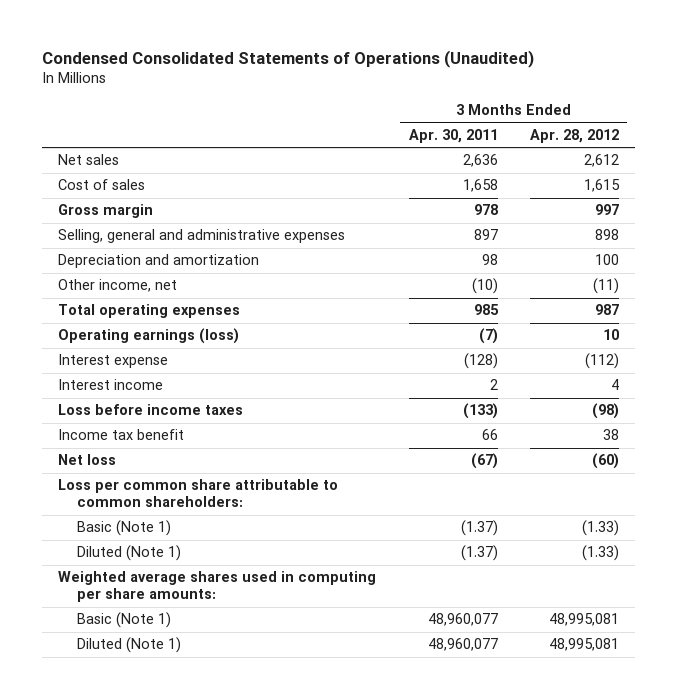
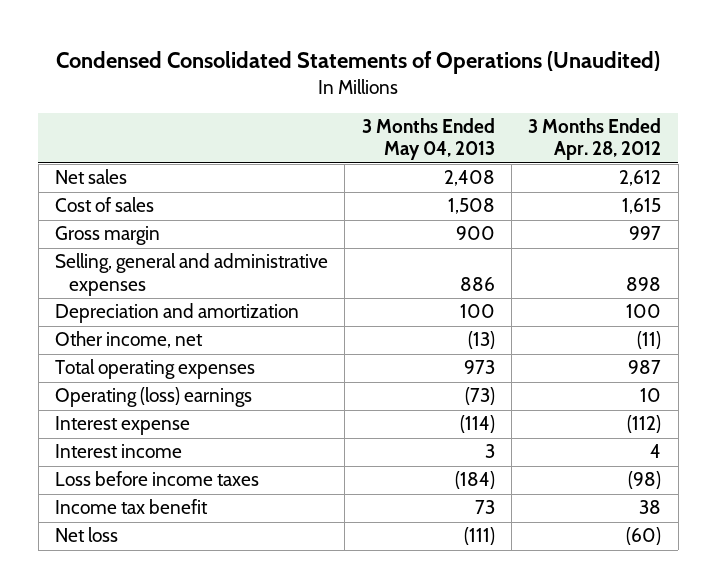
[408,128,498,143] Apr. 30, 2011 -> none
none -> [361,118,495,161] 3 Months Ended May 04, 2013
[58,328,240,345] Operating earnings (loss) -> [55,387,253,408] Operating (loss) earnings
[58,479,339,508] Loss per common share attributable to common shareholders: -> none
[77,520,172,537] Basic (Note 1) -> none
[77,545,182,562] Diluted (Note 1) -> none
[58,571,377,603] Weighted average shares used in computing per share amounts: -> none
[77,612,172,629] Basic (Note 1) -> none
[77,637,182,654] Diluted (Note 1) -> none

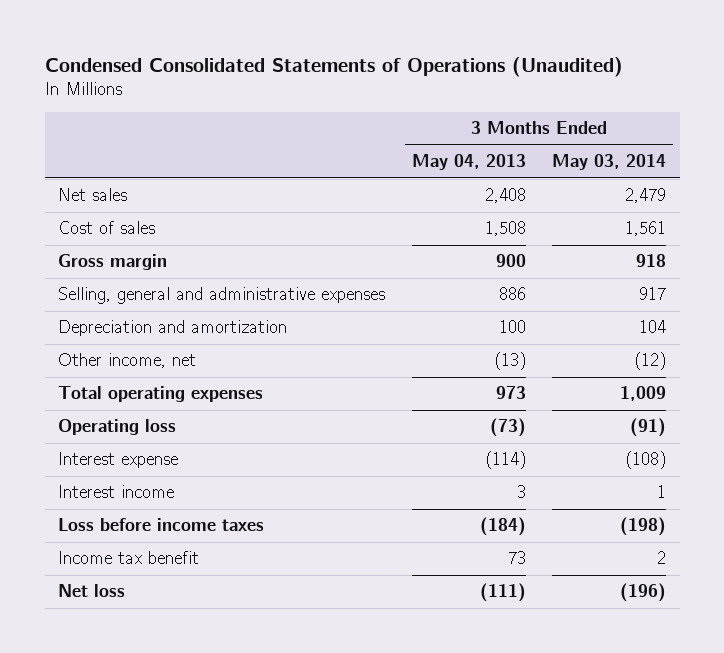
[528,118,662,161] 3 Months Ended Apr. 28, 2012 -> none
none -> [552,154,667,171] May 03, 2014
[55,387,253,408] Operating (loss) earnings -> [58,419,177,436] Operating loss

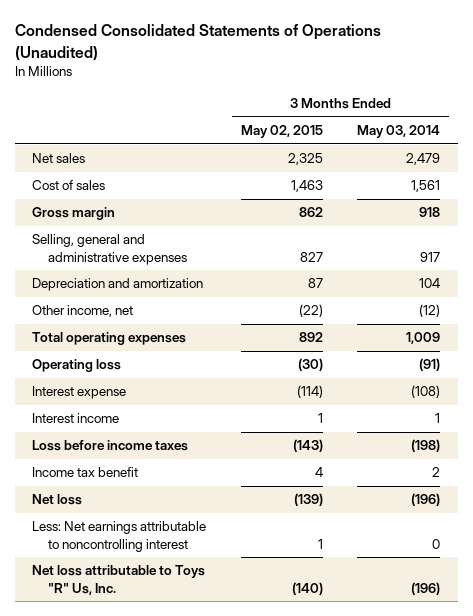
[411,154,526,171] May 04, 2013 -> none
none -> [240,125,323,139] May 02, 2015
none -> [32,521,207,552] Less: Net earnings attributable to noncontrolling interest
none -> [32,565,206,595] Net loss attributable to Toys "R" Us, Inc.

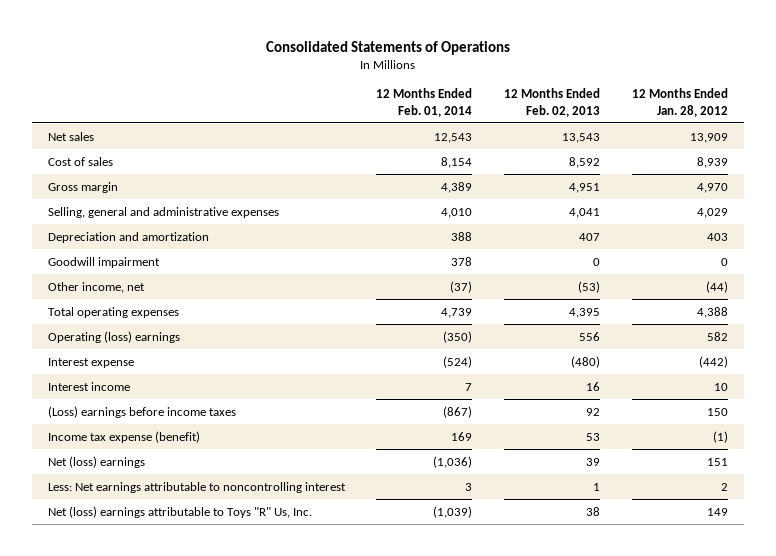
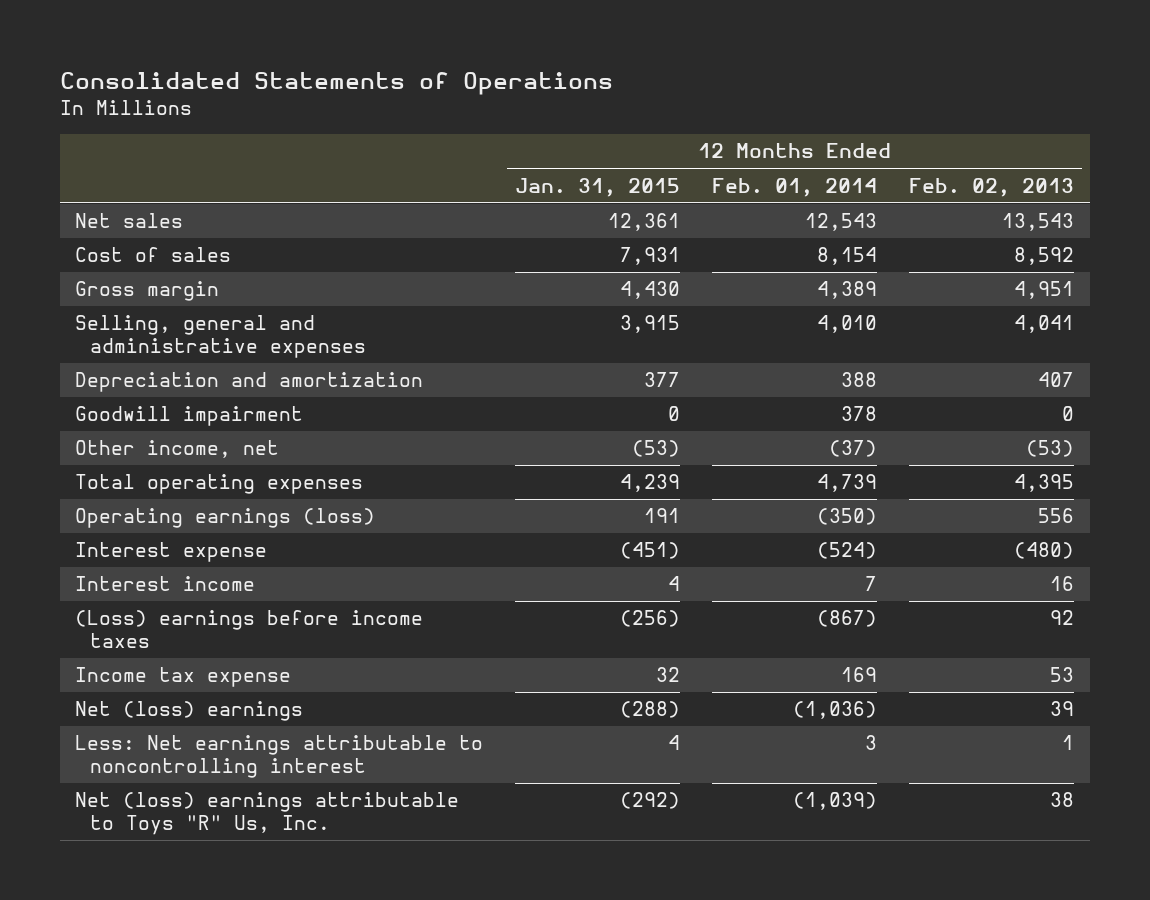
[631,88,728,117] 12 Months Ended Jan. 28, 2012 -> none
none -> [515,177,681,197] Jan. 31, 2015
[47,330,180,343] Operating (loss) earnings -> [75,508,376,529] Operating earnings (loss)
[47,430,200,443] Income tax expense (benefit) -> [75,667,292,688] Income tax expense

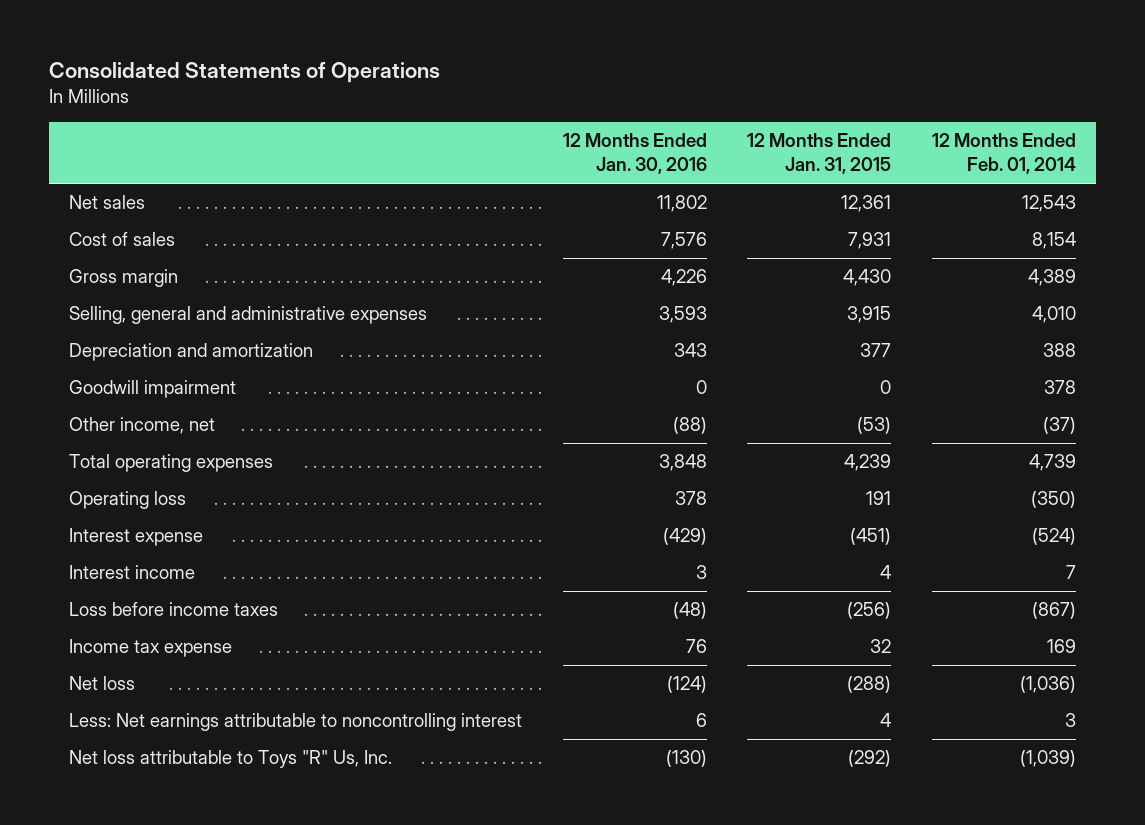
[909,177,1075,197] Feb. 02, 2013 -> none
none -> [562,133,707,175] 12 Months Ended Jan. 30, 2016
[75,508,376,529] Operating earnings (loss) -> [69,491,187,510] Operating loss
[75,610,424,649] (Loss) earnings before income taxes -> [69,602,279,617] Loss before income taxes
[75,701,304,722] Net (loss) earnings -> [69,676,136,691] Net loss
[75,792,460,836] Net (loss) earnings attributable to Toys "R" Us, Inc. -> [69,750,393,769] Net loss attributable to Toys "R" Us, Inc.

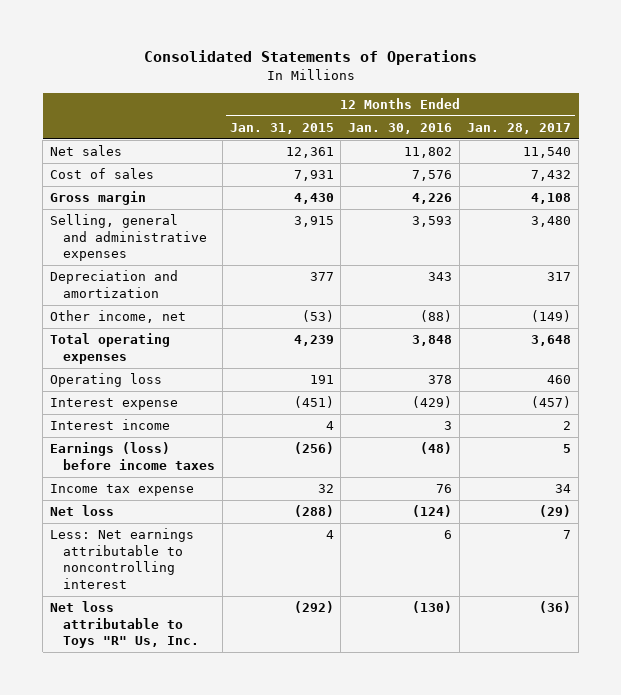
[931,133,1076,175] 12 Months Ended Feb. 01, 2014 -> none
none -> [467,122,572,134] Jan. 28, 2017
[69,380,237,399] Goodwill impairment -> none
[69,602,279,617] Loss before income taxes -> [49,442,215,470] Earnings (loss) before income taxes

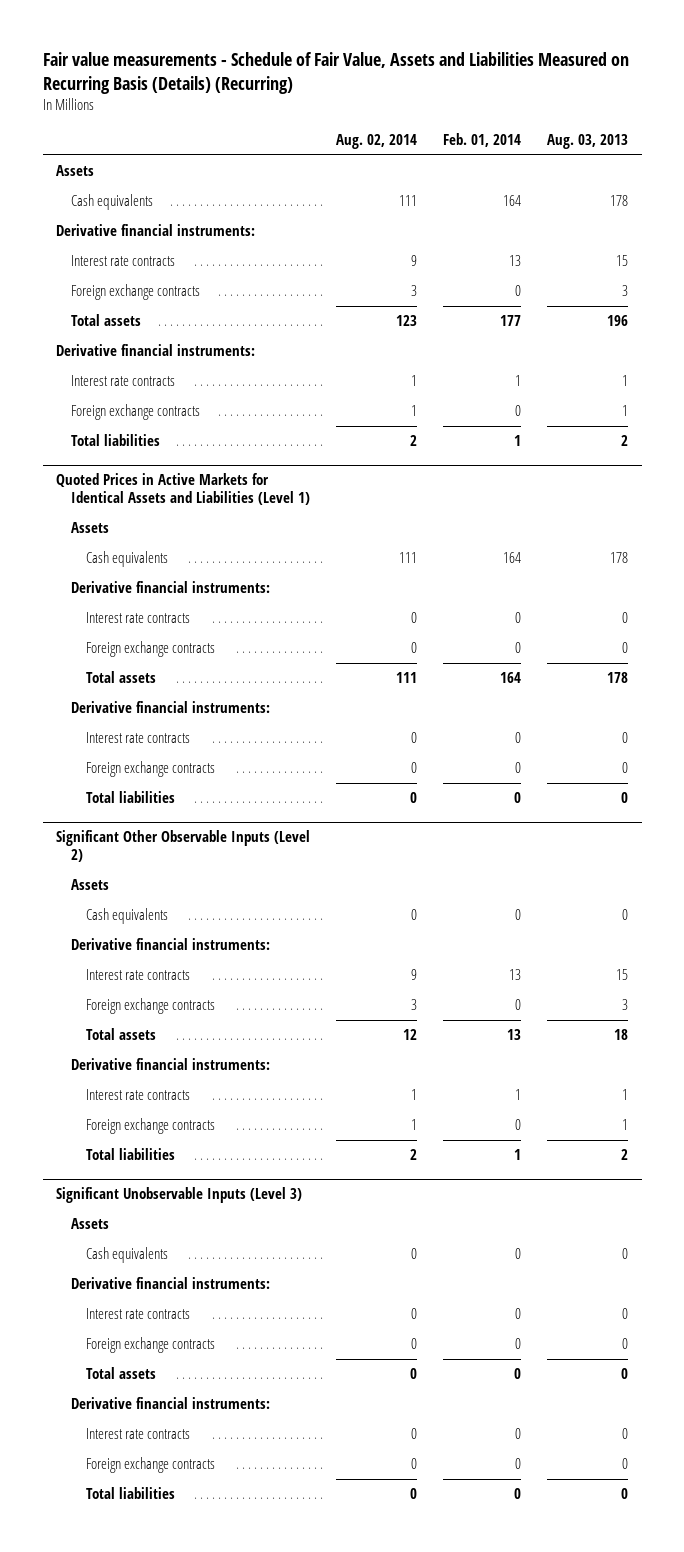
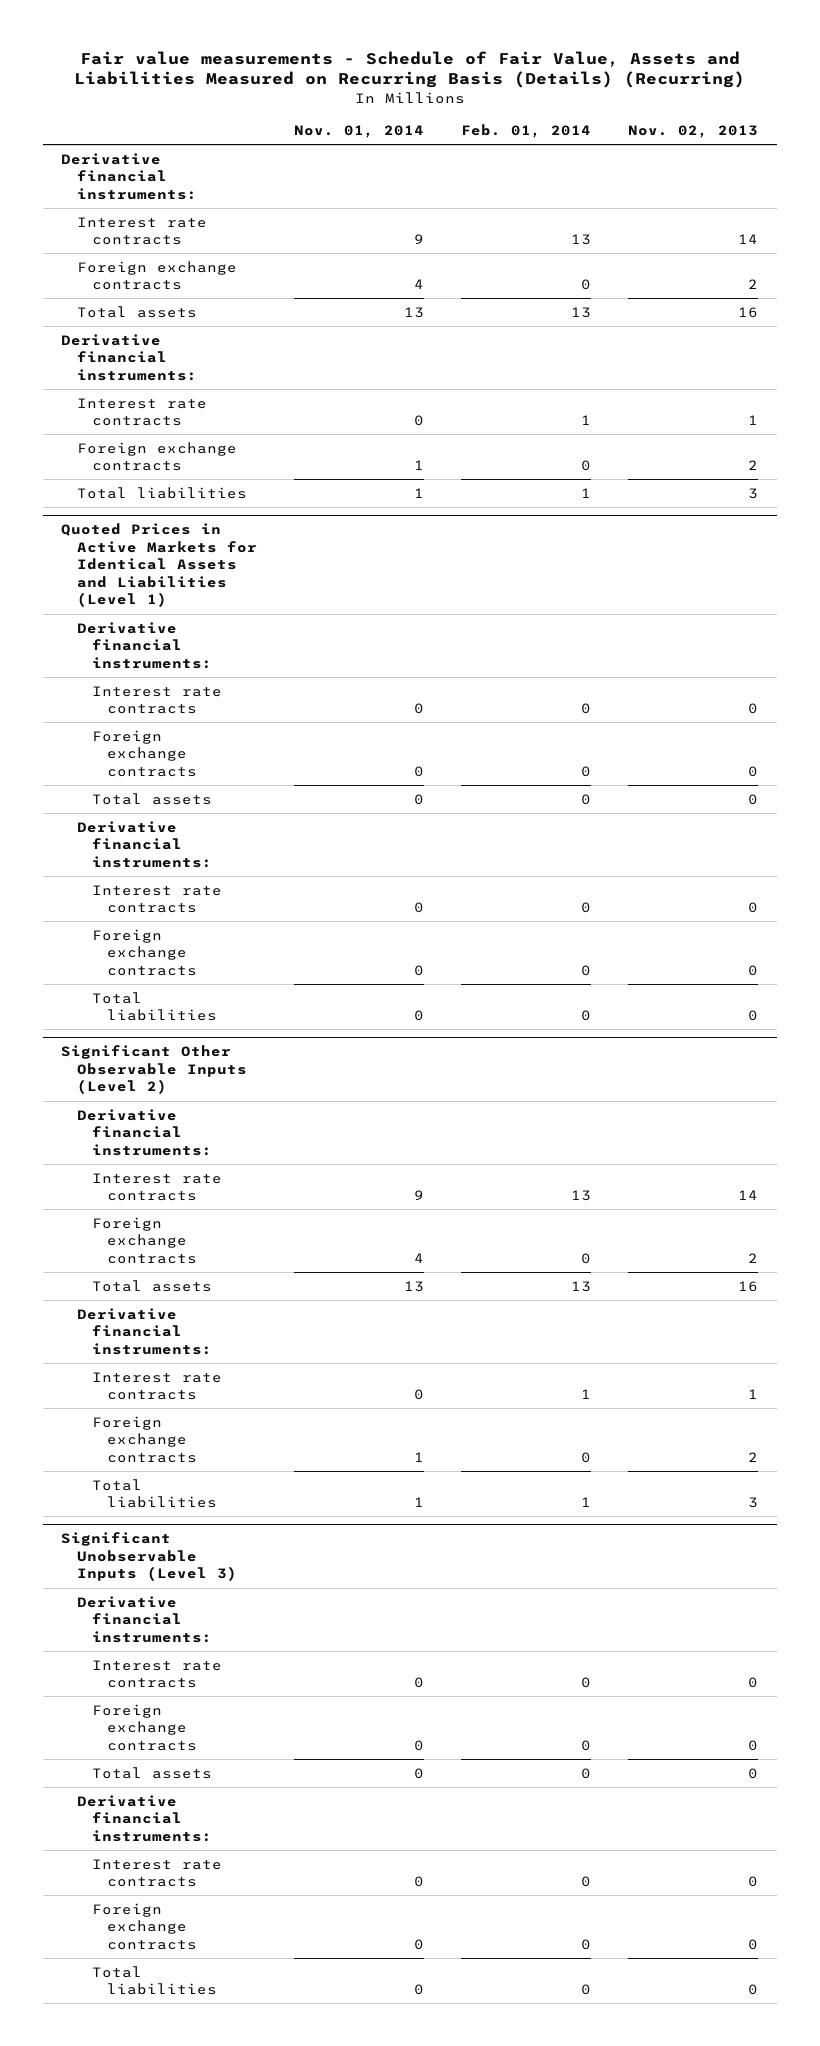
[336,134,418,150] Aug. 02, 2014 -> none
[547,134,629,150] Aug. 03, 2013 -> none
none -> [293,124,424,138] Nov. 01, 2014
none -> [628,124,759,138] Nov. 02, 2013
[55,165,94,177] Assets -> none
[70,194,153,211] Cash equivalents -> none
[500,315,522,327] 177 -> [571,306,592,318] 13
[70,522,109,534] Assets -> none
[86,551,169,568] Cash equivalents -> none
[500,672,522,684] 164 -> [581,793,592,805] 0
[70,879,109,891] Assets -> none
[86,908,169,925] Cash equivalents -> none
[70,1218,109,1230] Assets -> none
[86,1247,169,1264] Cash equivalents -> none

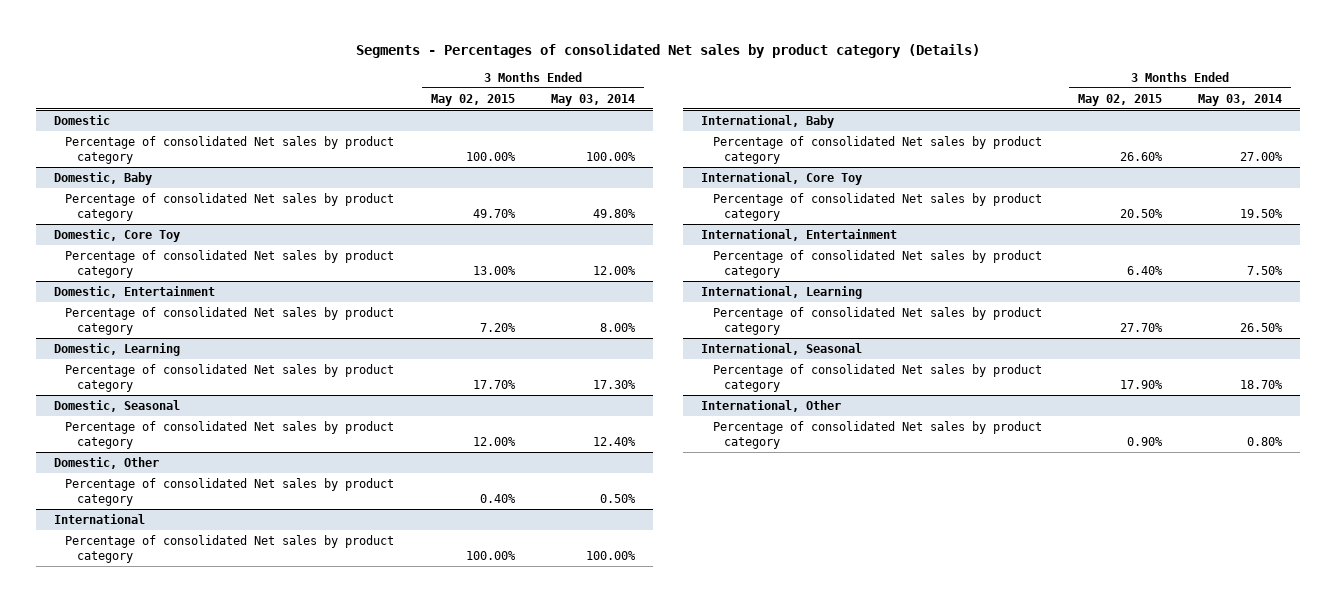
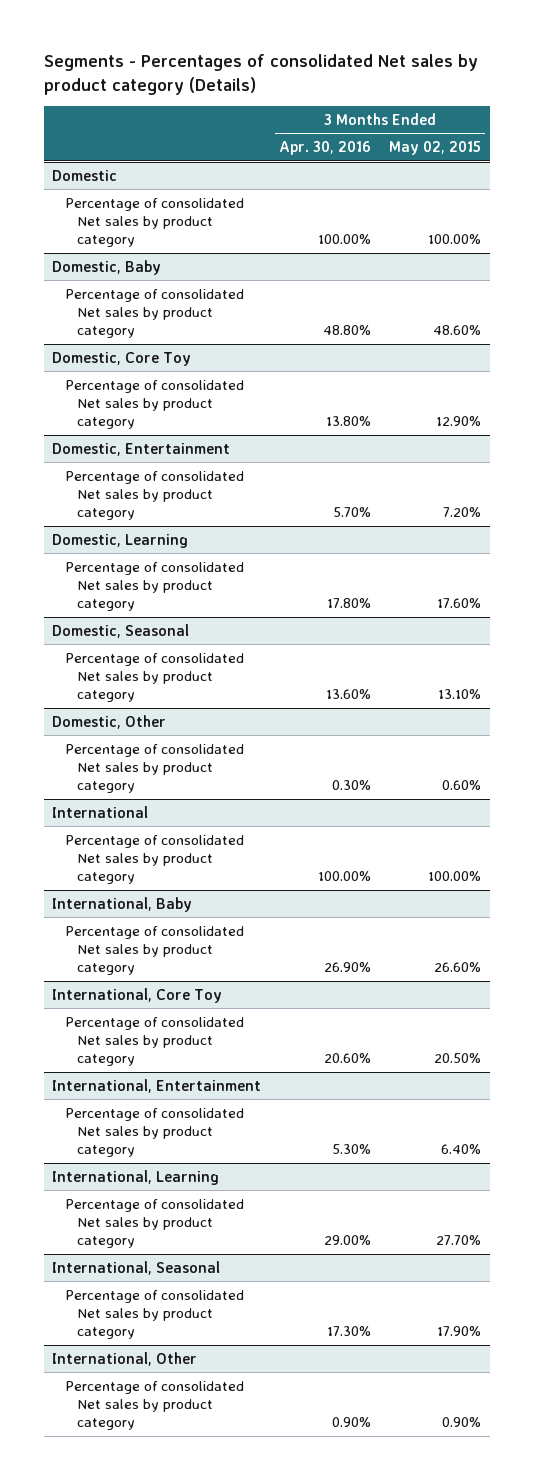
[550,93,635,106] May 03, 2014 -> none
none -> [279,141,372,156] Apr. 30, 2016
[472,208,516,218] 49.70% -> [432,325,481,336] 48.60%
[472,265,516,275] 13.00% -> [435,416,481,427] 12.90%
[472,379,516,389] 17.70% -> [436,598,481,609] 17.60%
[472,436,516,446] 12.00% -> [437,689,481,700] 13.10%
[479,493,516,503] 0.40% -> [441,780,481,791] 0.60%

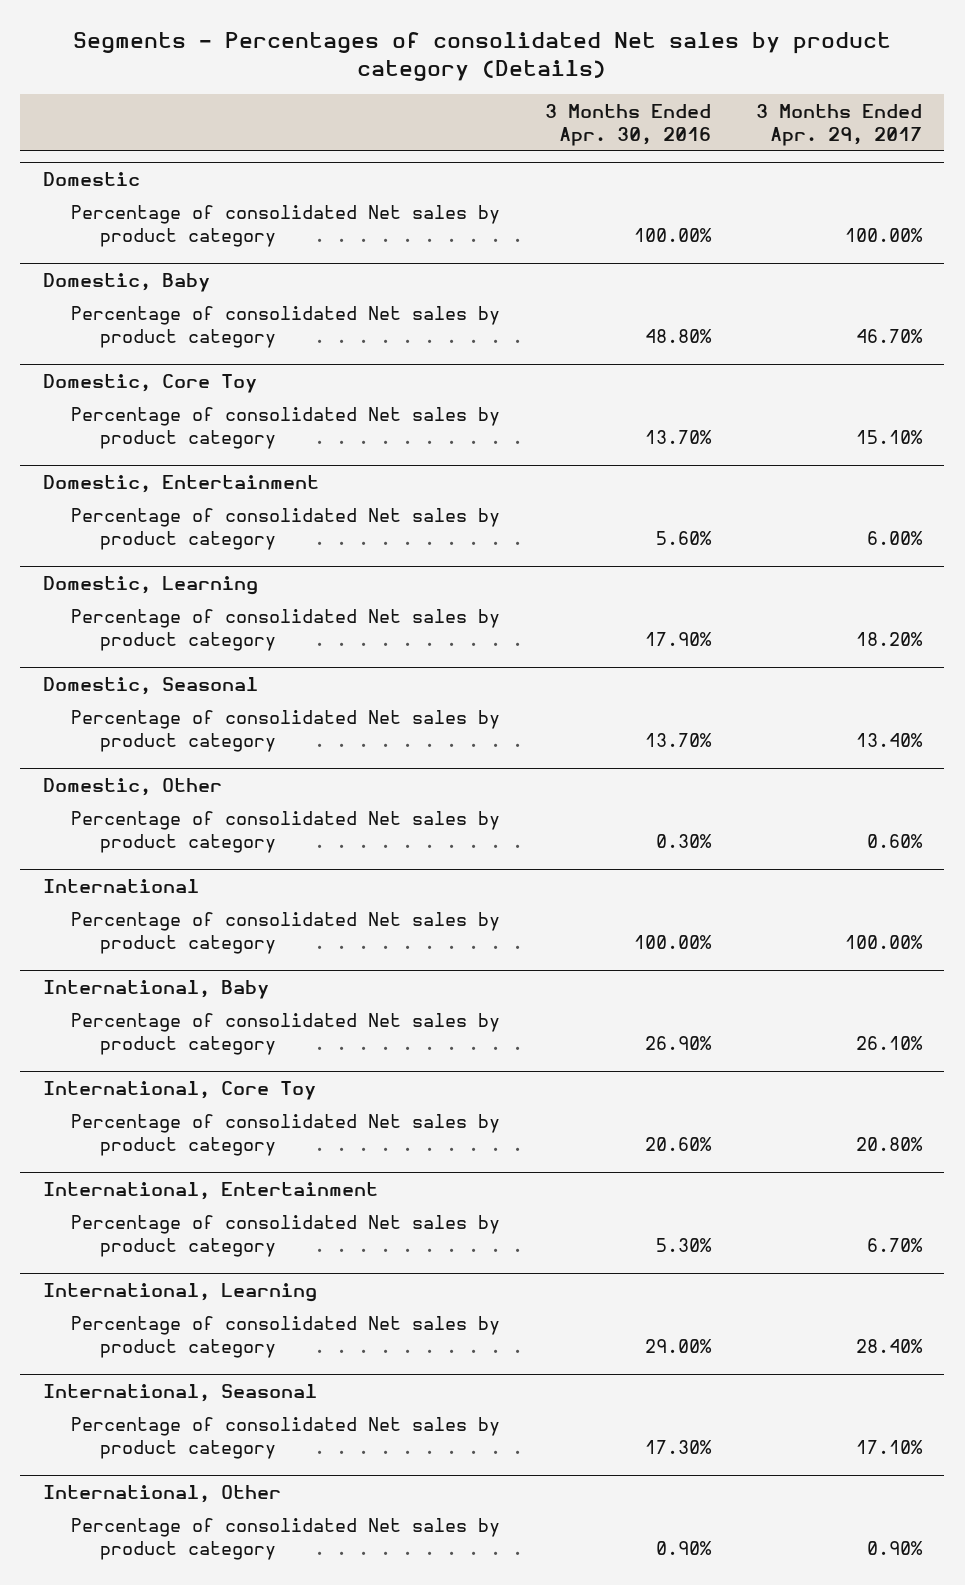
[388,141,481,156] May 02, 2015 -> none
none -> [755,103,922,146] 3 Months Ended Apr. 29, 2017
[326,416,372,427] 13.80% -> [645,430,713,445] 13.70%
[333,507,372,518] 5.70% -> [656,531,713,546] 5.60%
[327,598,372,609] 17.80% -> [645,632,713,647] 17.90%
[326,689,372,700] 13.60% -> [645,733,713,748] 13.70%

